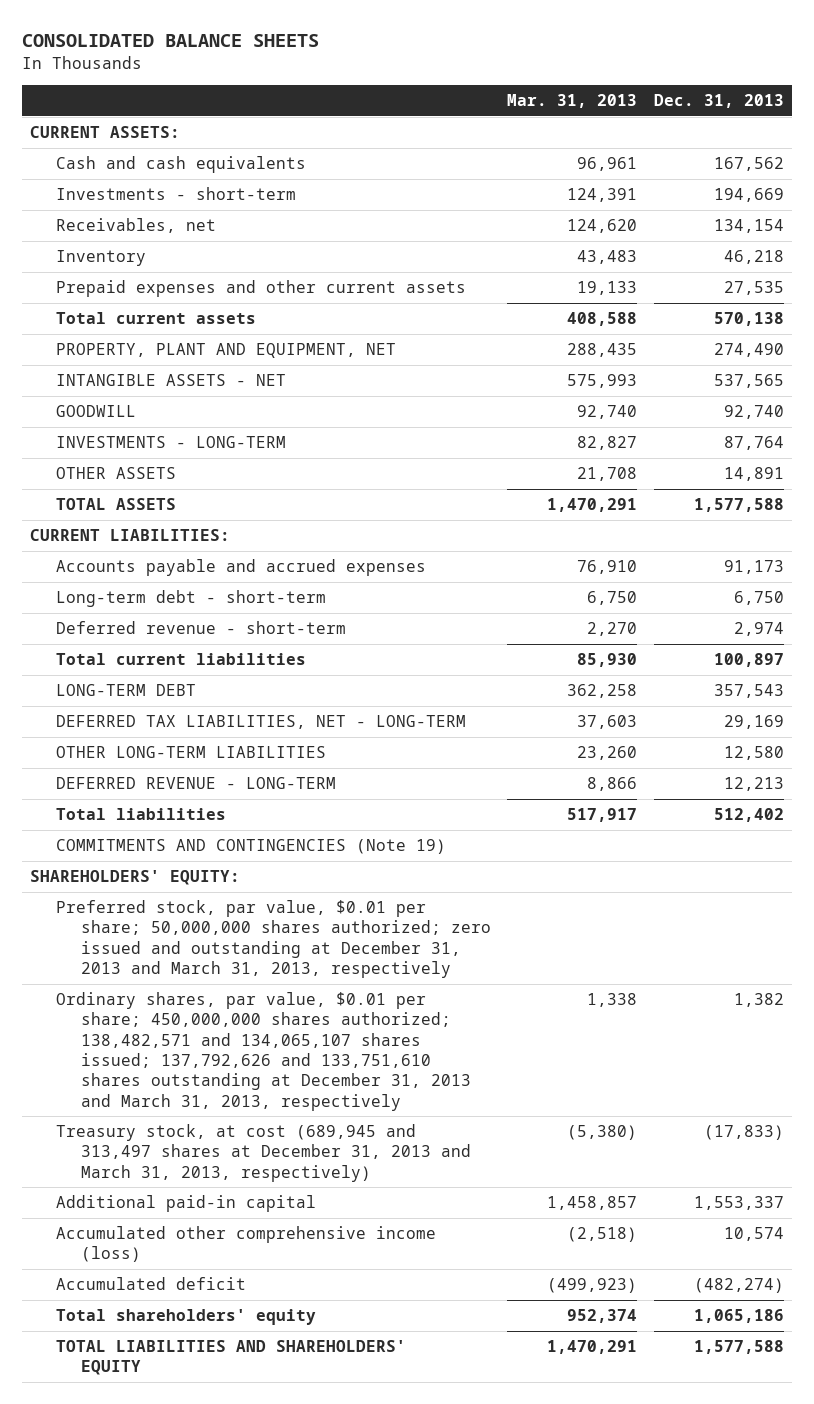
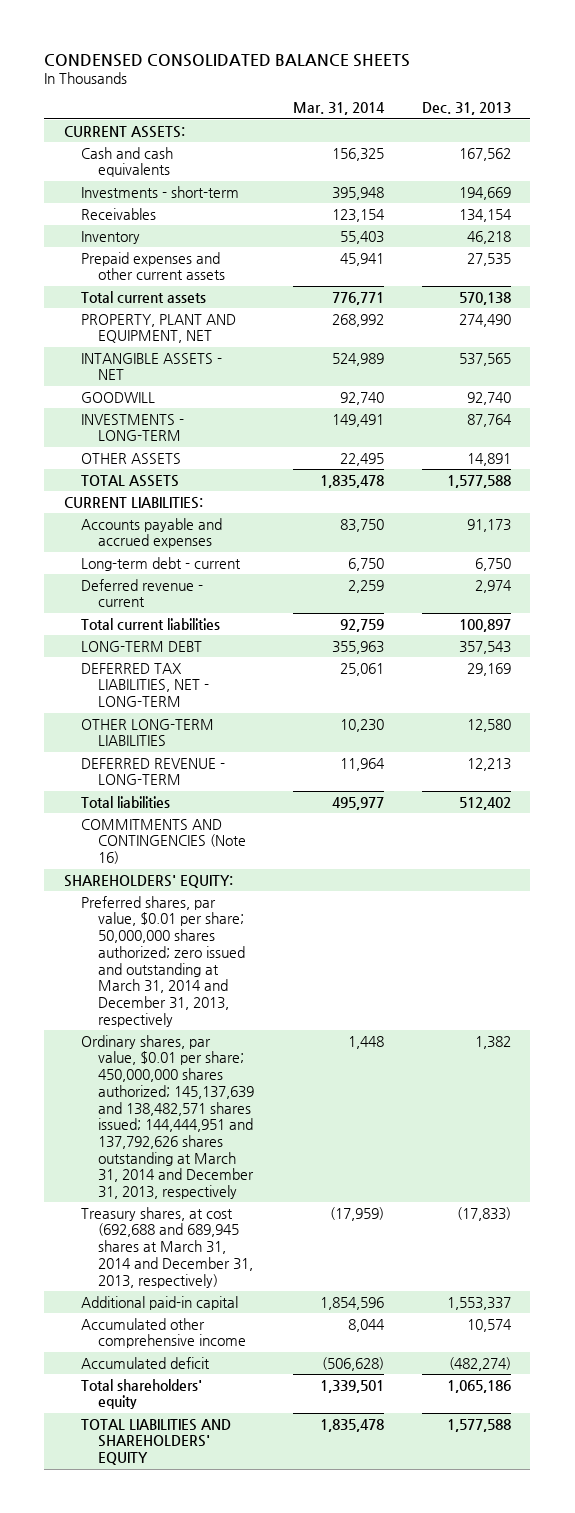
[22,34,320,48] CONSOLIDATED BALANCE SHEETS -> [44,54,411,68] CONDENSED CONSOLIDATED BALANCE SHEETS
[507,94,638,109] Mar. 31, 2013 -> none
none -> [292,102,385,116] Mar. 31, 2014
[55,218,216,234] Receivables, net -> [80,207,156,220] Receivables
[55,590,326,608] Long-term debt - short-term -> [80,556,241,571] Long-term debt - current
[55,621,346,635] Deferred revenue - short-term -> [80,578,203,608] Deferred revenue - current
[55,839,446,855] COMMITMENTS AND CONTINGENCIES (Note 19) -> [80,818,247,865] COMMITMENTS AND CONTINGENCIES (Note 16)
[55,900,492,979] Preferred stock, par value, $0.01 per share; 50,000,000 shares authorized; zero issued and outstanding at December 31, 2013 and March 31, 2013, respectively -> [80,895,246,1027] Preferred shares, par value, $0.01 per share; 50,000,000 shares authorized; zero issued and outstanding at March 31, 2014 and December 31, 2013, respectively
[55,992,472,1111] Ordinary shares, par value, $0.01 per share; 450,000,000 shares authorized; 138,482,571 and 134,065,107 shares issued; 137,792,626 and 133,751,610 shares outstanding at December 31, 2013 and March 31, 2013, respectively -> [80,1034,255,1200] Ordinary shares, par value, $0.01 per share; 450,000,000 shares authorized; 145,137,639 and 138,482,571 shares issued; 144,444,951 and 137,792,626 shares outstanding at March 31, 2014 and December 31, 2013, respectively
[55,1124,472,1182] Treasury stock, at cost (689,945 and 313,497 shares at December 31, 2013 and March 31, 2013, respectively) -> [80,1206,254,1288] Treasury shares, at cost (692,688 and 689,945 shares at March 31, 2014 and December 31, 2013, respectively)
[55,1226,436,1263] Accumulated other comprehensive income (loss) -> [80,1317,247,1349] Accumulated other comprehensive income

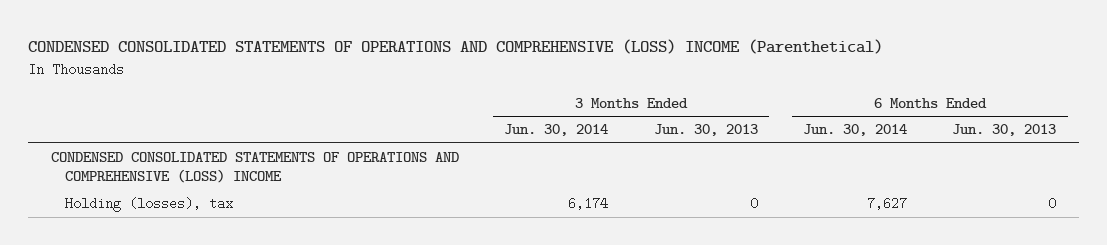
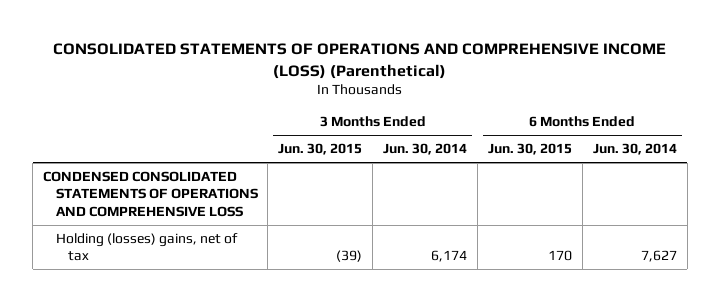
[27,39,883,55] CONDENSED CONSOLIDATED STATEMENTS OF OPERATIONS AND COMPREHENSIVE (LOSS) INCOME (Parenthetical) -> [52,43,666,79] CONSOLIDATED STATEMENTS OF OPERATIONS AND COMPREHENSIVE INCOME (LOSS) (Parenthetical)
[653,124,758,137] Jun. 30, 2013 -> none
[952,124,1057,137] Jun. 30, 2013 -> none
none -> [278,143,363,156] Jun. 30, 2015
none -> [487,143,572,156] Jun. 30, 2015
[50,152,459,184] CONDENSED CONSOLIDATED STATEMENTS OF OPERATIONS AND COMPREHENSIVE (LOSS) INCOME -> [43,171,258,217] CONDENSED CONSOLIDATED STATEMENTS OF OPERATIONS AND COMPREHENSIVE LOSS
[65,197,234,213] Holding (losses), tax -> [55,233,238,262] Holding (losses) gains, net of tax

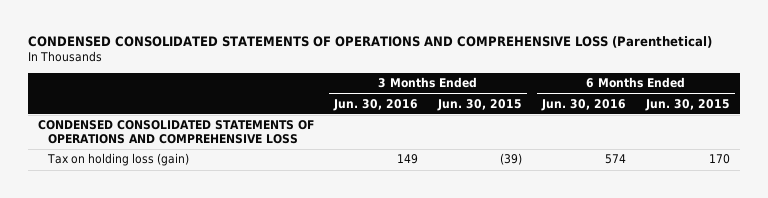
[52,43,666,79] CONSOLIDATED STATEMENTS OF OPERATIONS AND COMPREHENSIVE INCOME (LOSS) (Parenthetical) -> [28,35,713,48] CONDENSED CONSOLIDATED STATEMENTS OF OPERATIONS AND COMPREHENSIVE LOSS (Parenthetical)
[383,143,468,156] Jun. 30, 2014 -> none
[592,143,677,156] Jun. 30, 2014 -> none
none -> [333,98,419,111] Jun. 30, 2016
none -> [541,98,627,111] Jun. 30, 2016
[55,233,238,262] Holding (losses) gains, net of tax -> [46,153,189,167] Tax on holding loss (gain)

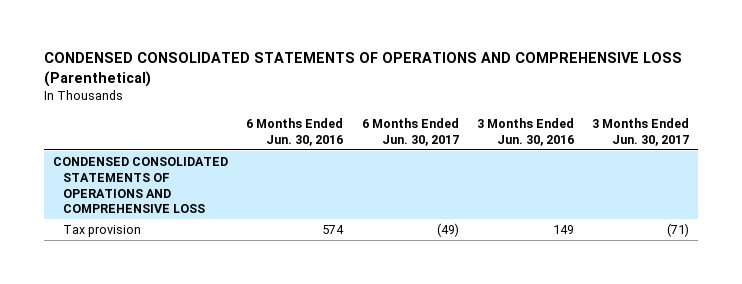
[437,98,523,111] Jun. 30, 2015 -> none
[645,98,731,111] Jun. 30, 2015 -> none
none -> [361,117,459,146] 6 Months Ended Jun. 30, 2017
none -> [592,117,690,146] 3 Months Ended Jun. 30, 2017
[46,153,189,167] Tax on holding loss (gain) -> [63,225,142,238] Tax provision

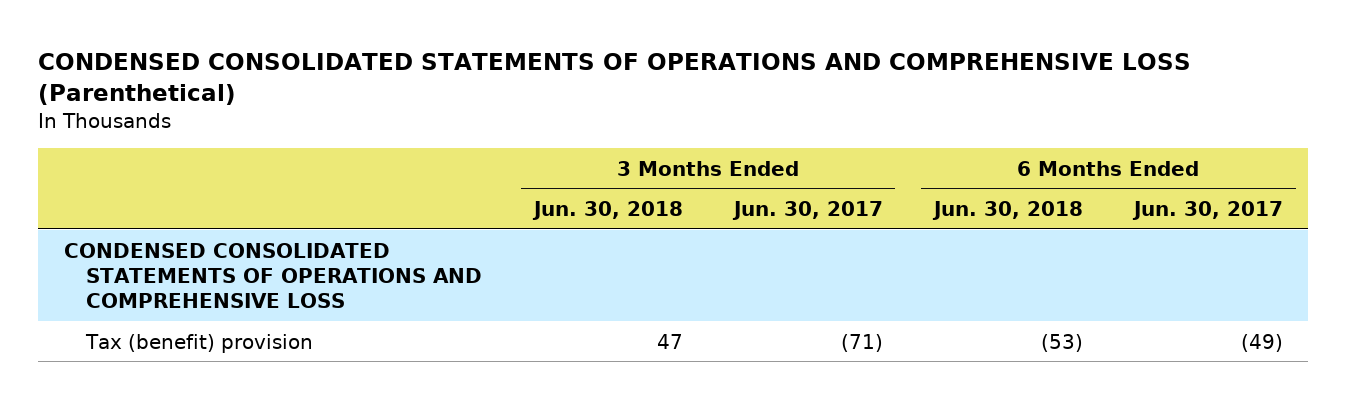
[246,117,344,146] 6 Months Ended Jun. 30, 2016 -> none
[476,117,574,146] 3 Months Ended Jun. 30, 2016 -> none
none -> [531,201,683,221] Jun. 30, 2018
none -> [931,201,1083,221] Jun. 30, 2018
[63,225,142,238] Tax provision -> [85,333,314,353] Tax (benefit) provision

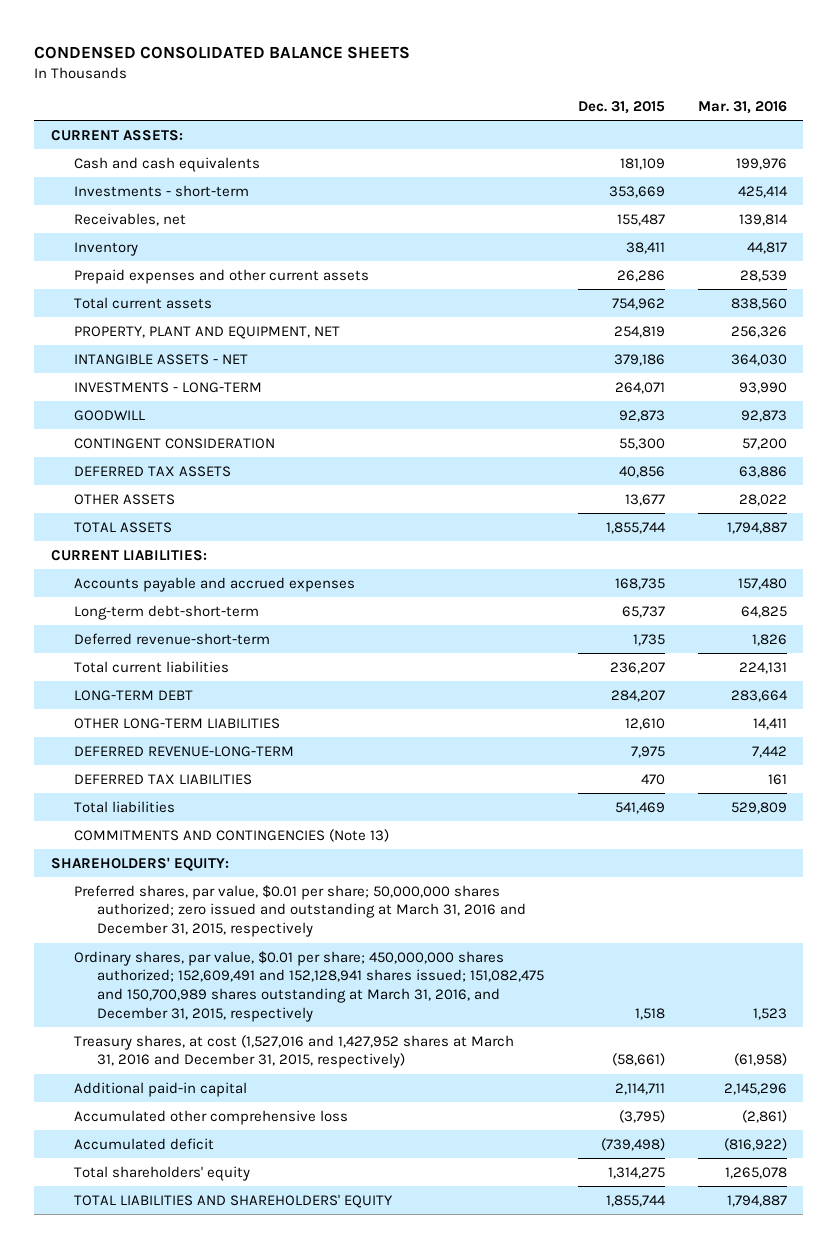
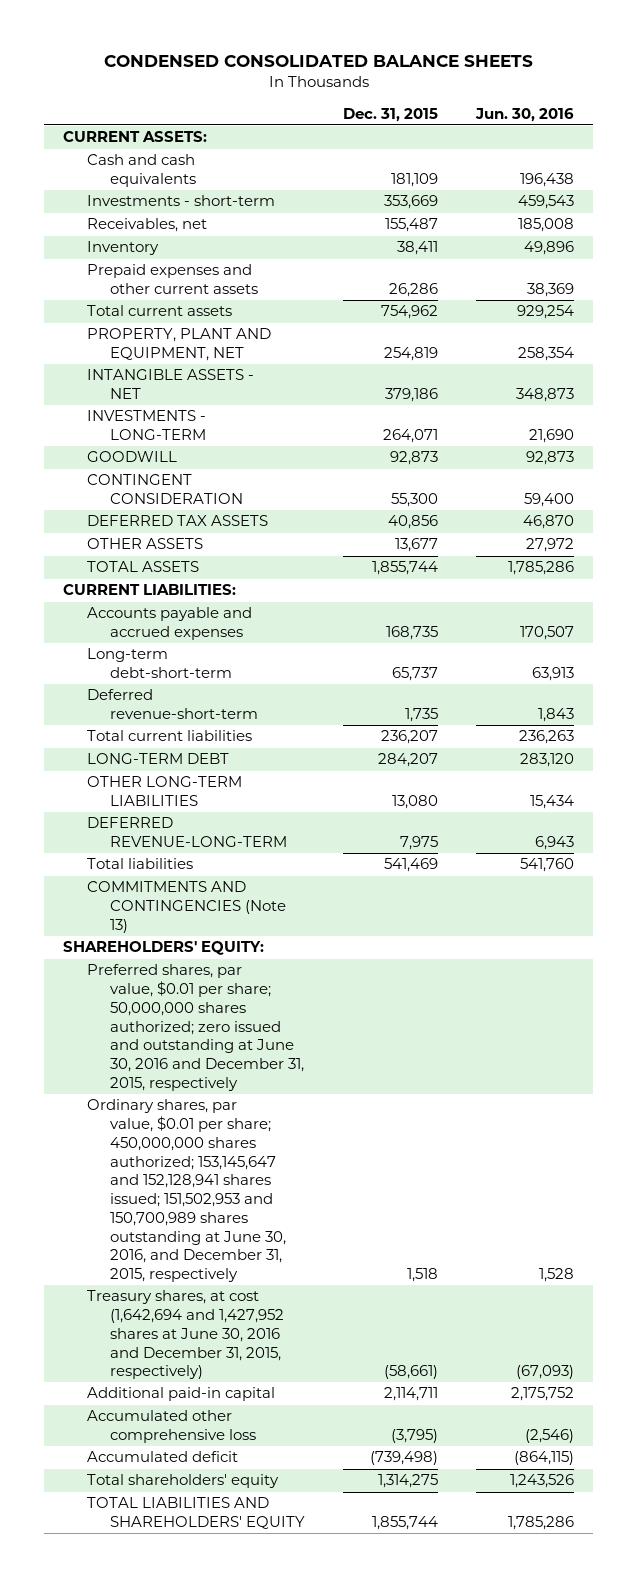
[697,100,787,114] Mar. 31, 2016 -> none
none -> [474,107,574,122] Jun. 30, 2016
[624,717,665,730] 12,610 -> [392,795,439,810] 13,080
[74,773,253,785] DEFERRED TAX LIABILITIES -> none
[74,884,527,938] Preferred shares, par value, $0.01 per share; 50,000,000 shares authorized; zero issued and outstanding at March 31, 2016 and December 31, 2015, respectively -> [86,964,305,1091] Preferred shares, par value, $0.01 per share; 50,000,000 shares authorized; zero issued and outstanding at June 30, 2016 and December 31, 2015, respectively
[74,950,545,1023] Ordinary shares, par value, $0.01 per share; 450,000,000 shares authorized; 152,609,491 and 152,128,941 shares issued; 151,082,475 and 150,700,989 shares outstanding at March 31, 2016, and December 31, 2015, respectively -> [86,1099,287,1283] Ordinary shares, par value, $0.01 per share; 450,000,000 shares authorized; 153,145,647 and 152,128,941 shares issued; 151,502,953 and 150,700,989 shares outstanding at June 30, 2016, and December 31, 2015, respectively
[74,1034,515,1069] Treasury shares, at cost (1,527,016 and 1,427,952 shares at March 31, 2016 and December 31, 2015, respectively) -> [86,1290,285,1380] Treasury shares, at cost (1,642,694 and 1,427,952 shares at June 30, 2016 and December 31, 2015, respectively)

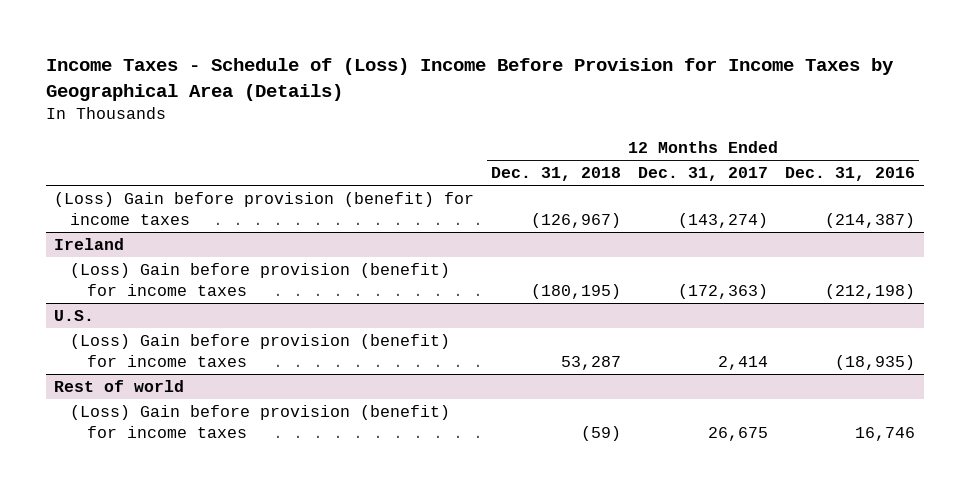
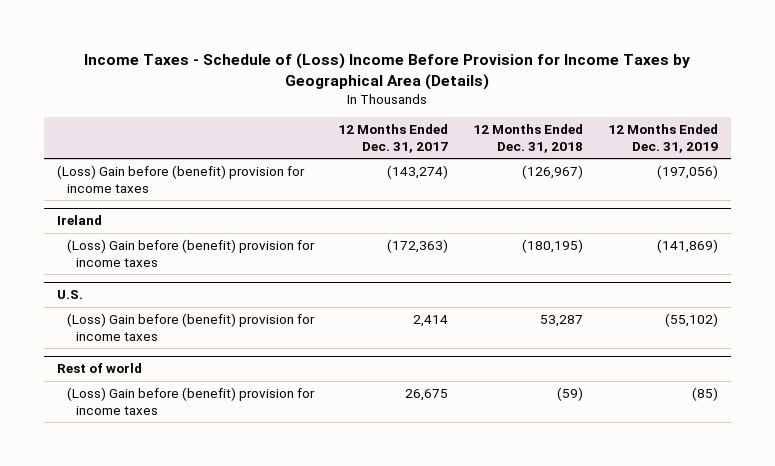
[785,167,916,182] Dec. 31, 2016 -> none
none -> [608,123,719,154] 12 Months Ended Dec. 31, 2019
[54,191,475,225] (Loss) Gain before provision (benefit) for income taxes -> [56,164,305,193] (Loss) Gain before (benefit) provision for income taxes
[70,262,451,296] (Loss) Gain before provision (benefit) for income taxes -> [66,238,315,267] (Loss) Gain before (benefit) provision for income taxes
[70,333,451,367] (Loss) Gain before provision (benefit) for income taxes -> [66,312,315,341] (Loss) Gain before (benefit) provision for income taxes
[70,404,451,438] (Loss) Gain before provision (benefit) for income taxes -> [66,386,315,415] (Loss) Gain before (benefit) provision for income taxes

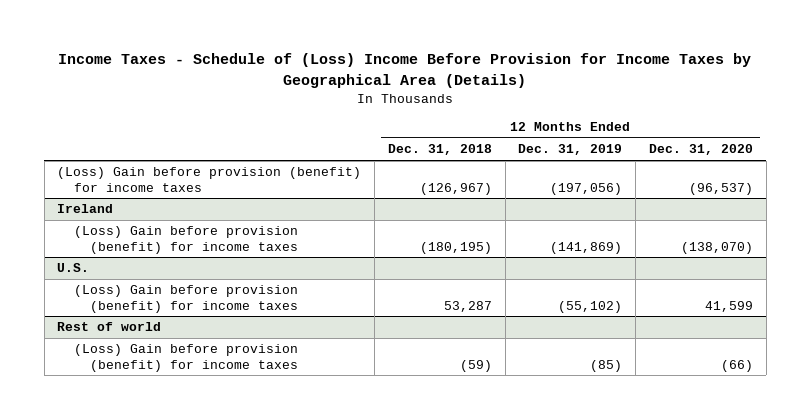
[338,123,449,154] 12 Months Ended Dec. 31, 2017 -> none
none -> [649,144,754,156] Dec. 31, 2020
[56,164,305,193] (Loss) Gain before (benefit) provision for income taxes -> [57,167,362,192] (Loss) Gain before provision (benefit) for income taxes
[66,238,315,267] (Loss) Gain before (benefit) provision for income taxes -> [73,226,299,254] (Loss) Gain before provision (benefit) for income taxes
[66,312,315,341] (Loss) Gain before (benefit) provision for income taxes -> [73,285,299,313] (Loss) Gain before provision (benefit) for income taxes
[66,386,315,415] (Loss) Gain before (benefit) provision for income taxes -> [73,344,299,372] (Loss) Gain before provision (benefit) for income taxes

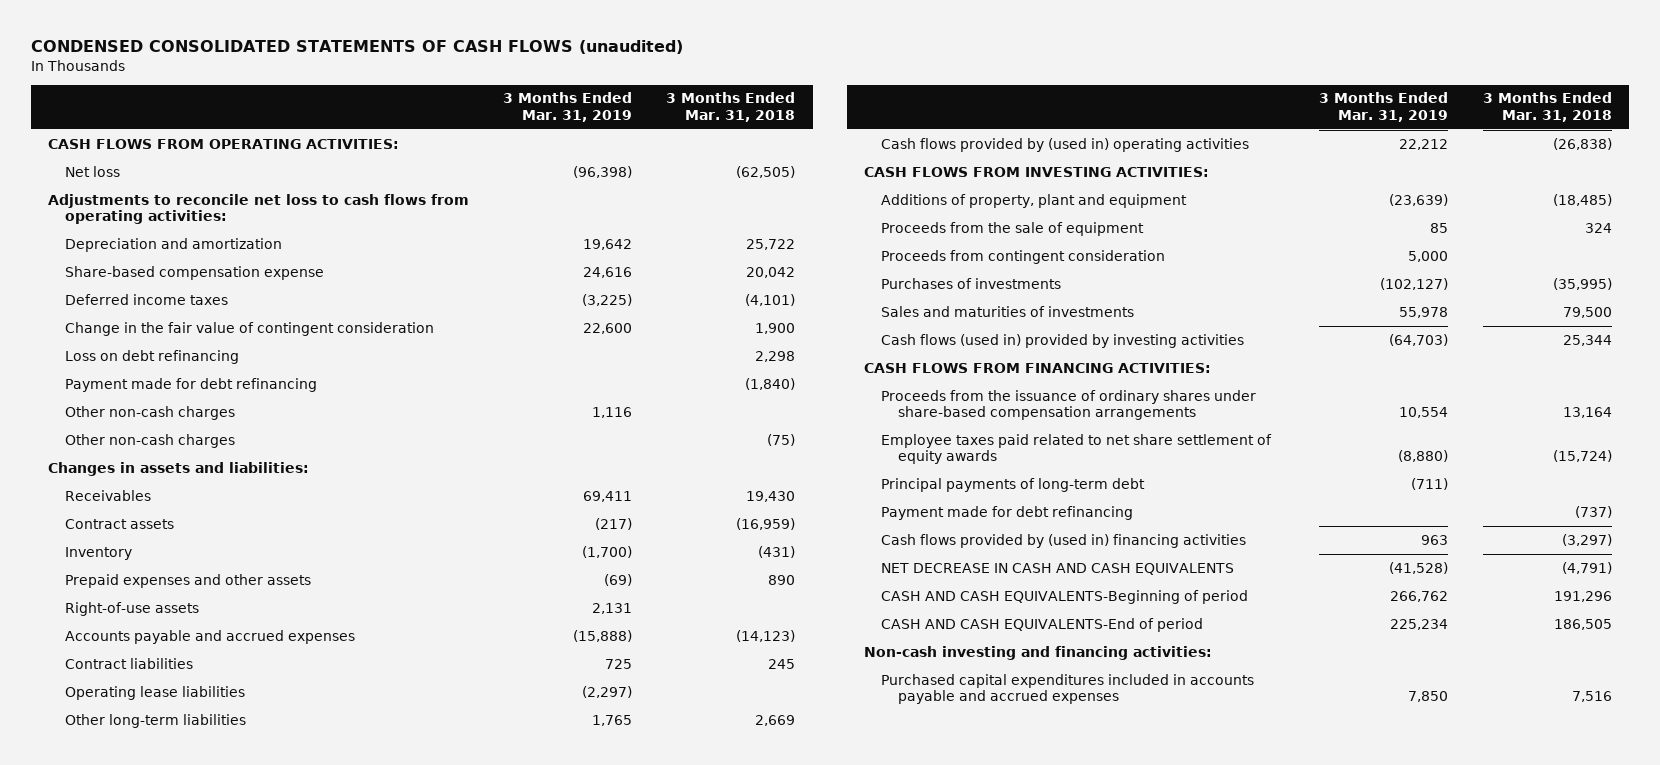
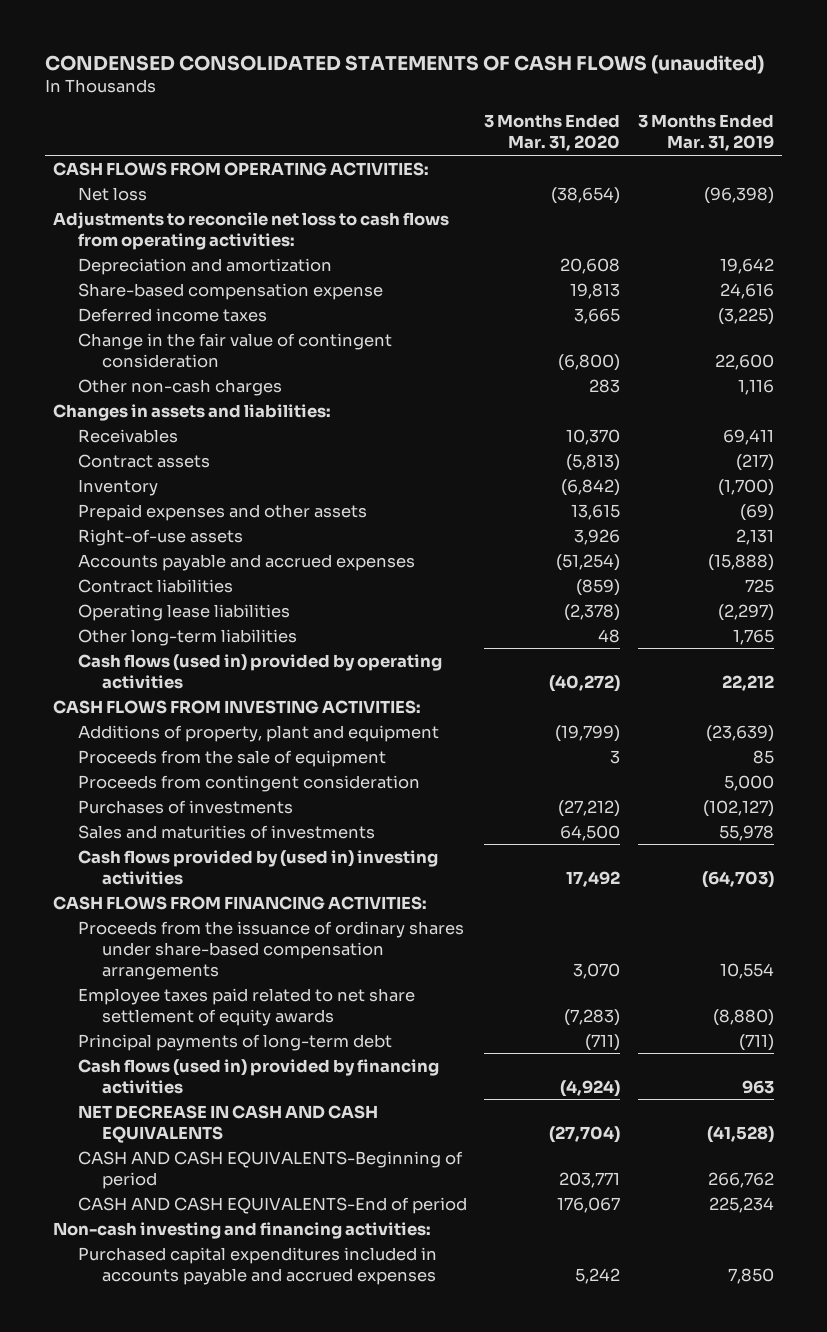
[666,92,796,122] 3 Months Ended Mar. 31, 2018 -> none
none -> [484,114,621,152] 3 Months Ended Mar. 31, 2020
[64,349,239,364] Loss on debt refinancing -> none
[64,377,317,392] Payment made for debt refinancing -> none
[64,433,235,448] Other non-cash charges -> none
[881,137,1250,152] Cash flows provided by (used in) operating activities -> [77,653,442,689] Cash flows (used in) provided by operating activities
[881,333,1245,348] Cash flows (used in) provided by investing activities -> [77,849,438,885] Cash flows provided by (used in) investing activities
[881,505,1134,520] Payment made for debt refinancing -> none
[881,533,1247,548] Cash flows provided by (used in) financing activities -> [77,1058,439,1094] Cash flows (used in) provided by financing activities

